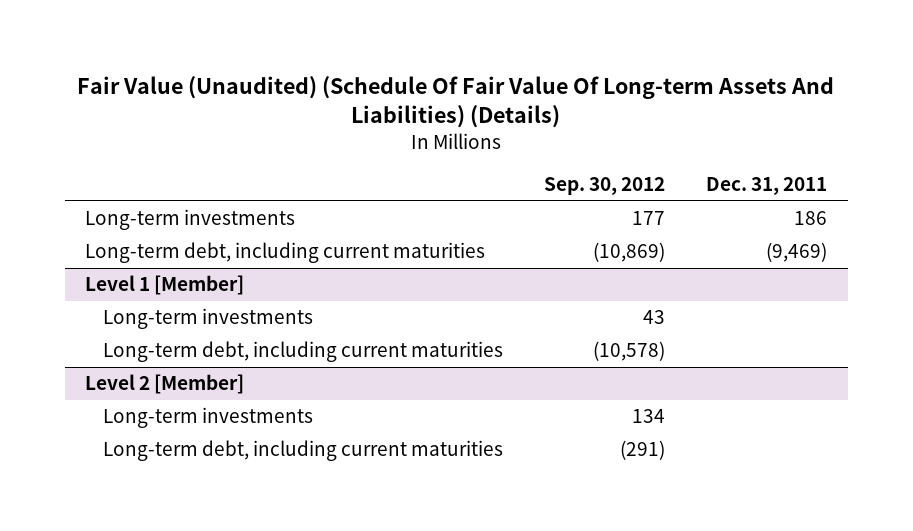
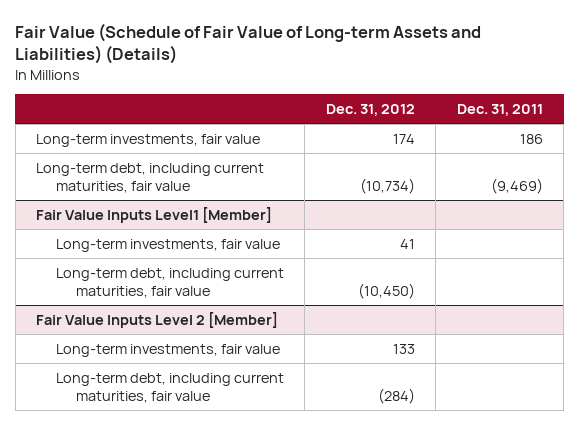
[77,76,835,129] Fair Value (Unaudited) (Schedule Of Fair Value Of Long-term Assets And Liabilities) (Details) -> [15,22,482,65] Fair Value (Schedule of Fair Value of Long-term Assets and Liabilities) (Details)
[544,177,666,196] Sep. 30, 2012 -> none
none -> [325,103,415,116] Dec. 31, 2012
[85,275,245,296] Level 1 [Member] -> none
[103,308,314,330] Long-term investments -> none
[103,341,504,363] Long-term debt, including current maturities -> none
[85,209,296,231] Long-term investments -> [36,133,261,147] Long-term investments, fair value
[85,242,486,264] Long-term debt, including current maturities -> [36,162,265,193] Long-term debt, including current maturities, fair value
none -> [36,206,273,223] Fair Value Inputs Level1 [Member]
none -> [55,238,280,252] Long-term investments, fair value
none -> [55,267,284,298] Long-term debt, including current maturities, fair value
[85,374,245,395] Level 2 [Member] -> [36,311,279,328] Fair Value Inputs Level 2 [Member]
[103,407,314,429] Long-term investments -> [55,343,280,357] Long-term investments, fair value
[103,440,504,462] Long-term debt, including current maturities -> [55,372,284,403] Long-term debt, including current maturities, fair value

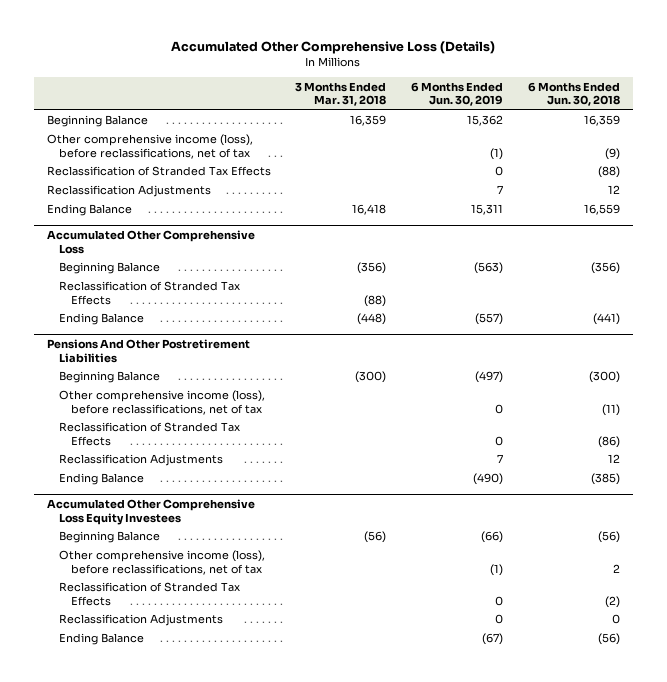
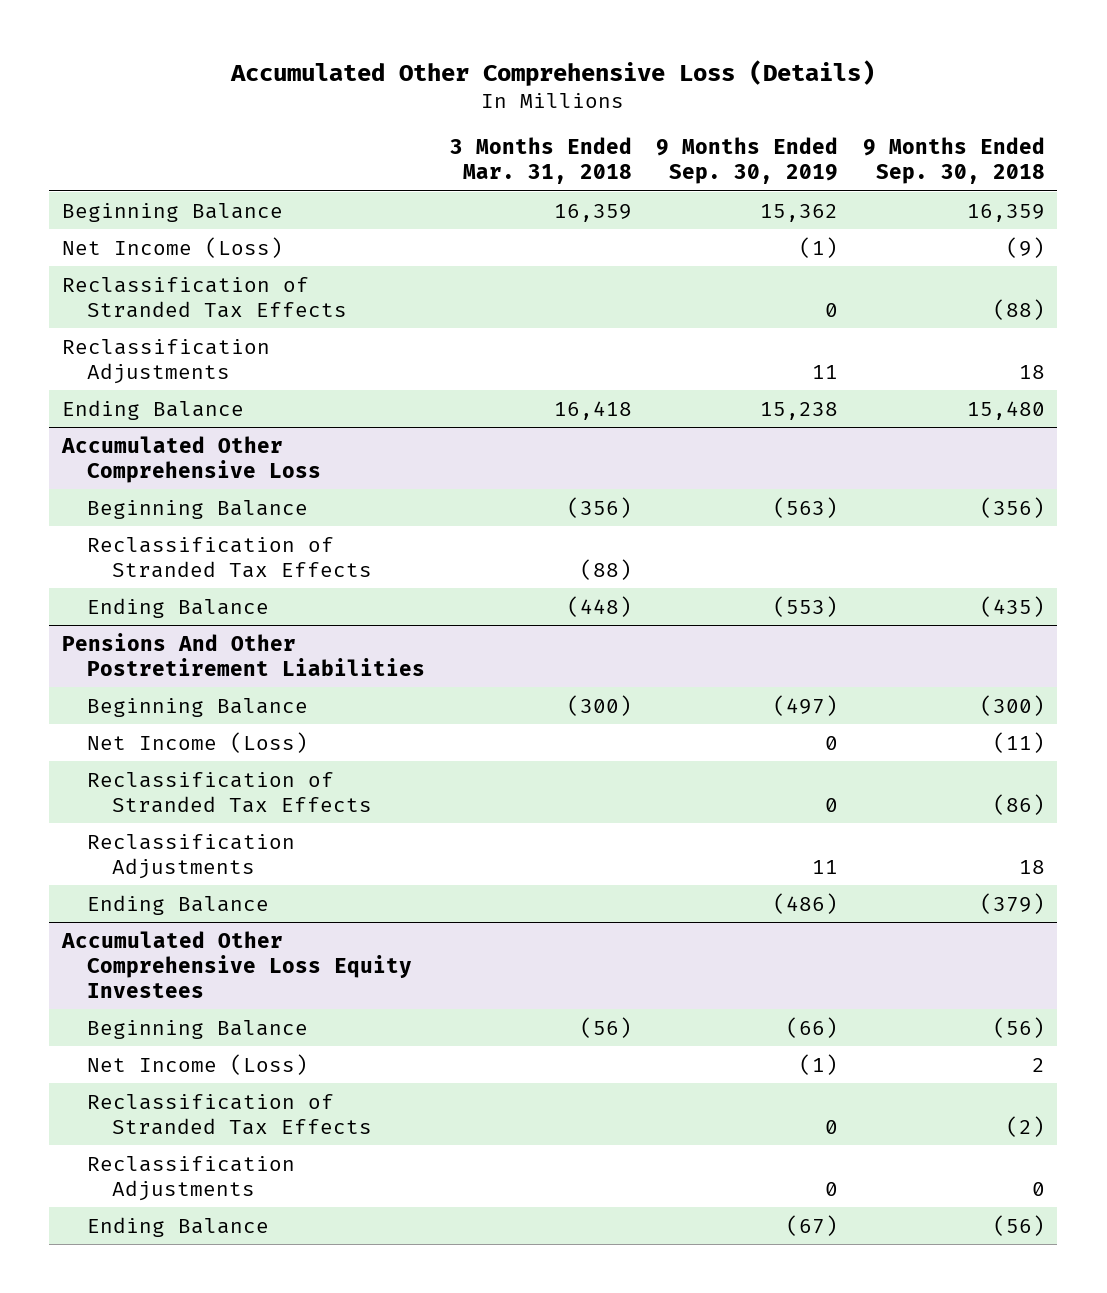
[411,81,504,107] 6 Months Ended Jun. 30, 2019 -> none
[528,81,621,107] 6 Months Ended Jun. 30, 2018 -> none
none -> [656,137,839,185] 9 Months Ended Sep. 30, 2019
none -> [862,137,1045,185] 9 Months Ended Sep. 30, 2018
[46,134,253,160] Other comprehensive income (loss), before reclassifications, net of tax -> [61,236,283,258] Net Income (Loss)
[58,390,265,416] Other comprehensive income (loss), before reclassifications, net of tax -> [86,731,308,753] Net Income (Loss)
[58,550,265,576] Other comprehensive income (loss), before reclassifications, net of tax -> [86,1053,308,1075] Net Income (Loss)

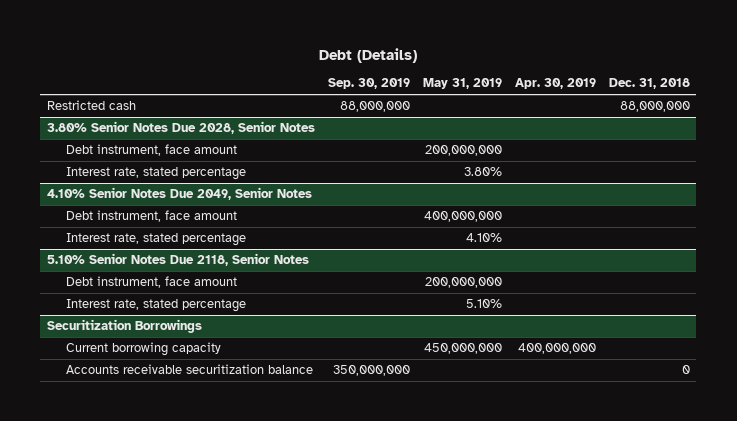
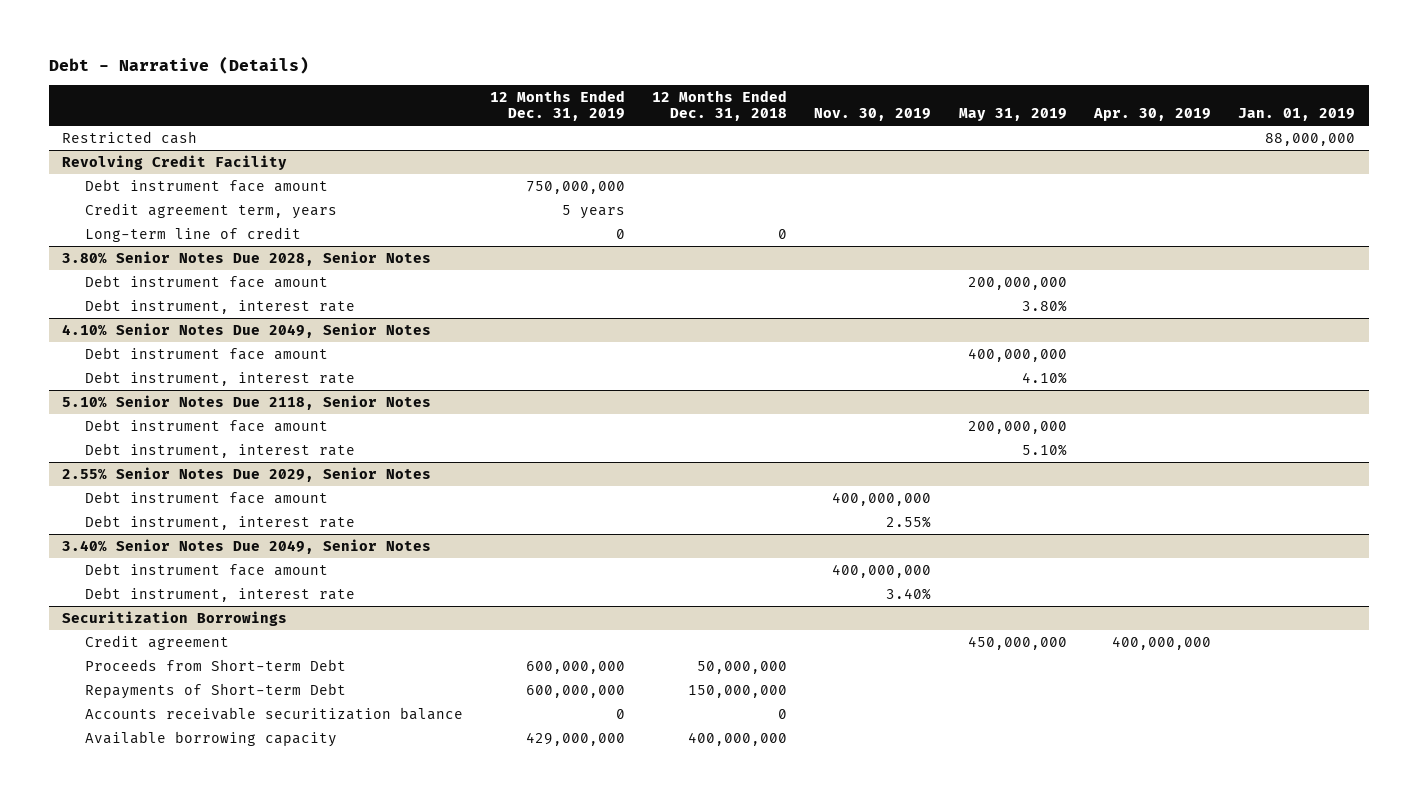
[319,47,418,63] Debt (Details) -> [48,55,309,74] Debt - Narrative (Details)
[327,78,410,90] Sep. 30, 2019 -> none
[608,78,690,90] Dec. 31, 2018 -> none
none -> [489,89,625,122] 12 Months Ended Dec. 31, 2019
none -> [652,89,788,122] 12 Months Ended Dec. 31, 2018
none -> [814,108,932,122] Nov. 30, 2019
none -> [1237,108,1355,122] Jan. 01, 2019
none -> [62,154,288,170] Revolving Credit Facility
none -> [84,178,328,192] Debt instrument face amount
none -> [84,202,337,219] Credit agreement term, years
none -> [84,226,301,242] Long-term line of credit
[66,144,238,157] Debt instrument, face amount -> [84,274,328,288] Debt instrument face amount
[66,167,247,181] Interest rate, stated percentage -> [84,298,355,314] Debt instrument, interest rate
[66,210,238,223] Debt instrument, face amount -> [84,346,328,360] Debt instrument face amount
[66,233,247,247] Interest rate, stated percentage -> [84,370,355,386] Debt instrument, interest rate
[66,276,238,289] Debt instrument, face amount -> [84,418,328,432] Debt instrument face amount
[66,299,247,313] Interest rate, stated percentage -> [84,442,355,458] Debt instrument, interest rate
none -> [62,466,432,482] 2.55% Senior Notes Due 2029, Senior Notes
none -> [84,490,328,504] Debt instrument face amount
none -> [84,514,355,530] Debt instrument, interest rate
none -> [62,538,432,554] 3.40% Senior Notes Due 2049, Senior Notes
none -> [84,562,328,576] Debt instrument face amount
none -> [84,586,355,602] Debt instrument, interest rate
[66,342,222,357] Current borrowing capacity -> [84,634,229,650] Credit agreement
none -> [84,658,346,671] Proceeds from Short-term Debt
none -> [84,682,346,699] Repayments of Short-term Debt
none -> [84,730,337,747] Available borrowing capacity

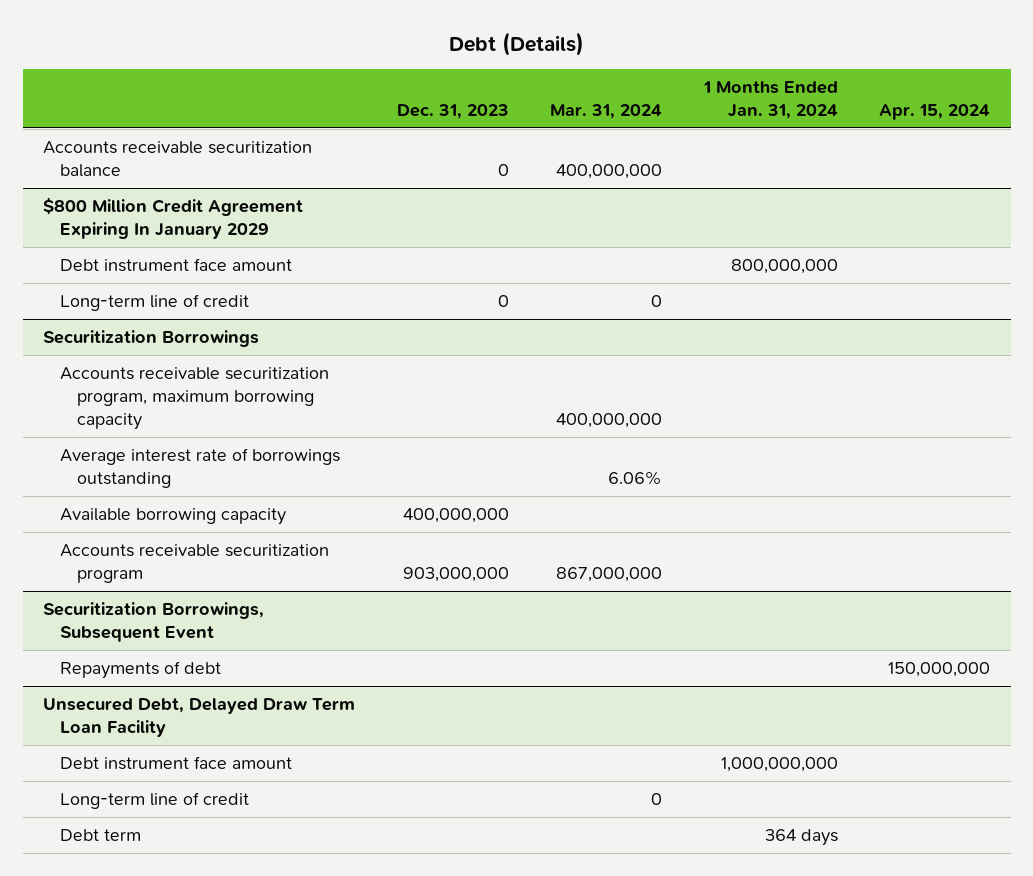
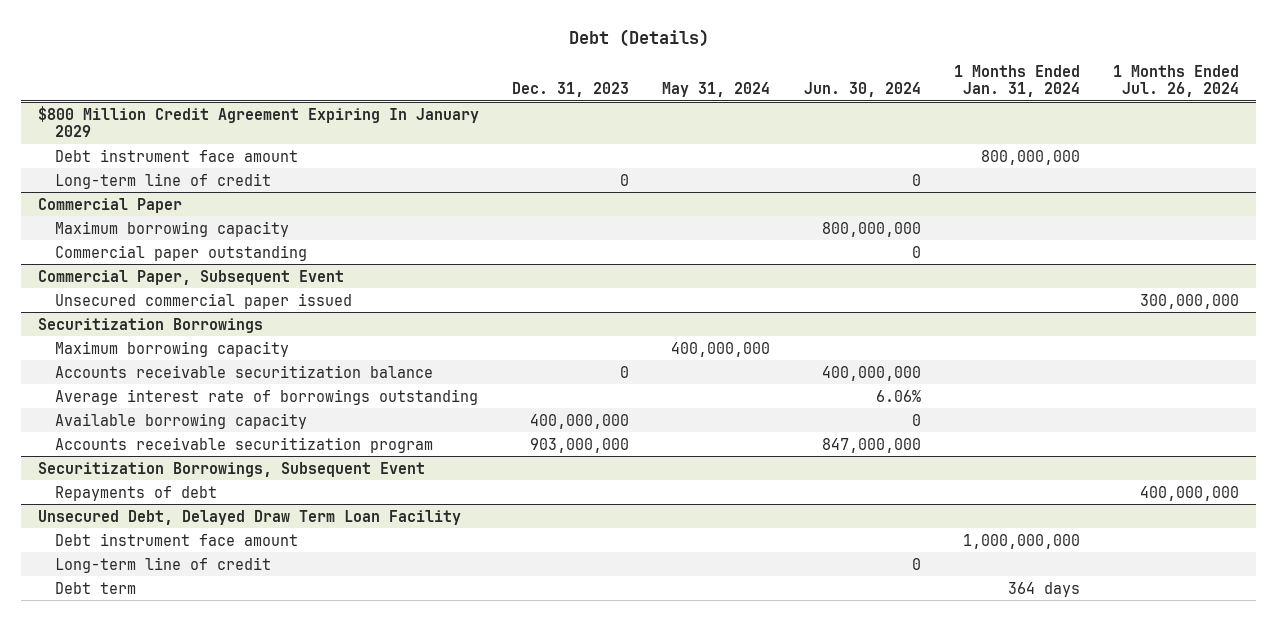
[550,104,663,120] Mar. 31, 2024 -> none
[879,104,991,121] Apr. 15, 2024 -> none
none -> [662,82,771,98] May 31, 2024
none -> [803,82,921,98] Jun. 30, 2024
none -> [1113,64,1240,98] 1 Months Ended Jul. 26, 2024
[43,140,313,178] Accounts receivable securitization balance -> none
none -> [37,197,182,213] Commercial Paper
none -> [54,220,289,237] Maximum borrowing capacity
none -> [54,244,307,261] Commercial paper outstanding
none -> [37,269,344,285] Commercial Paper, Subsequent Event
none -> [54,292,352,309] Unsecured commercial paper issued
[60,366,330,431] Accounts receivable securitization program, maximum borrowing capacity -> [54,340,289,357] Maximum borrowing capacity
none -> [54,364,433,378] Accounts receivable securitization balance

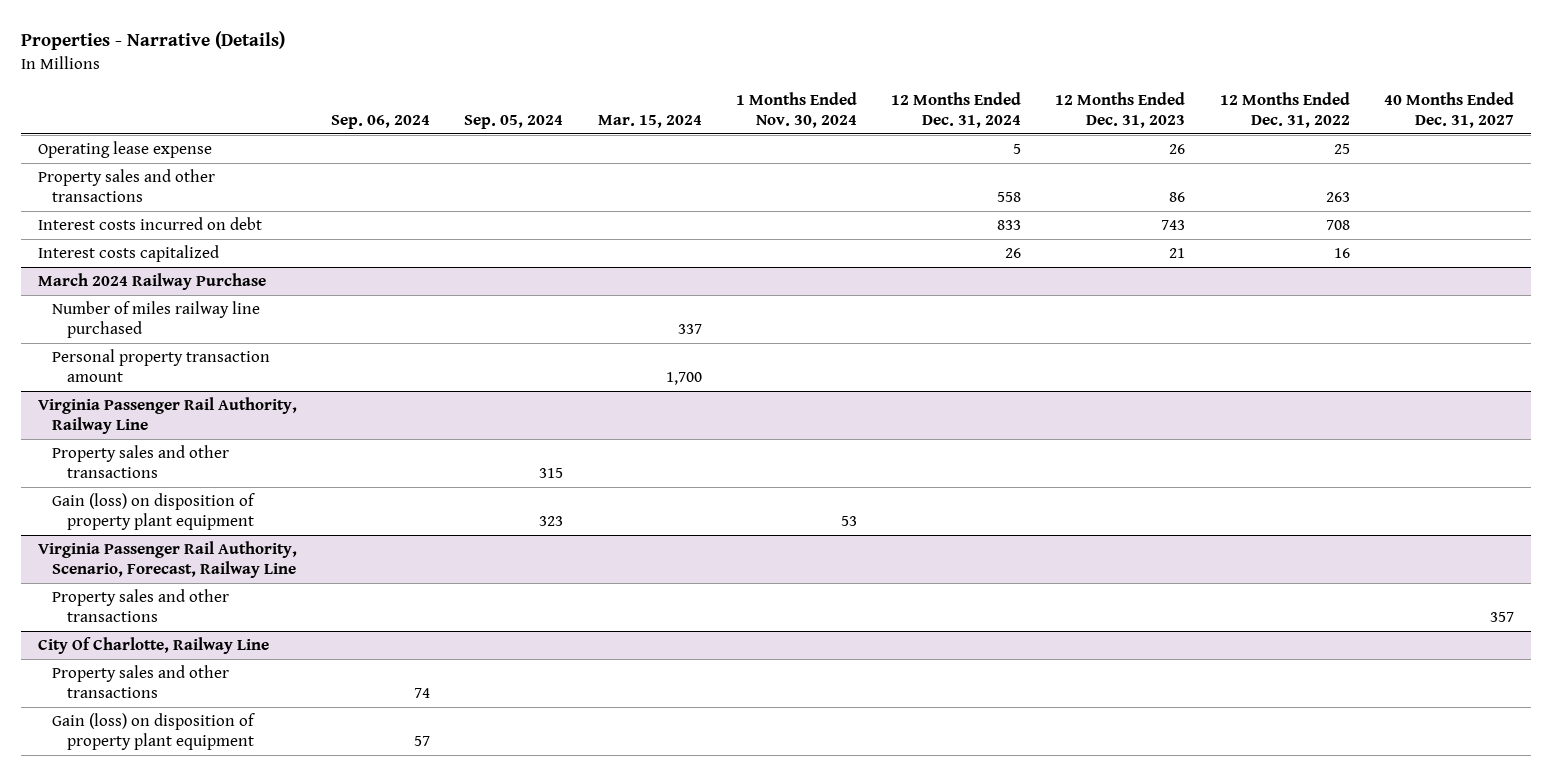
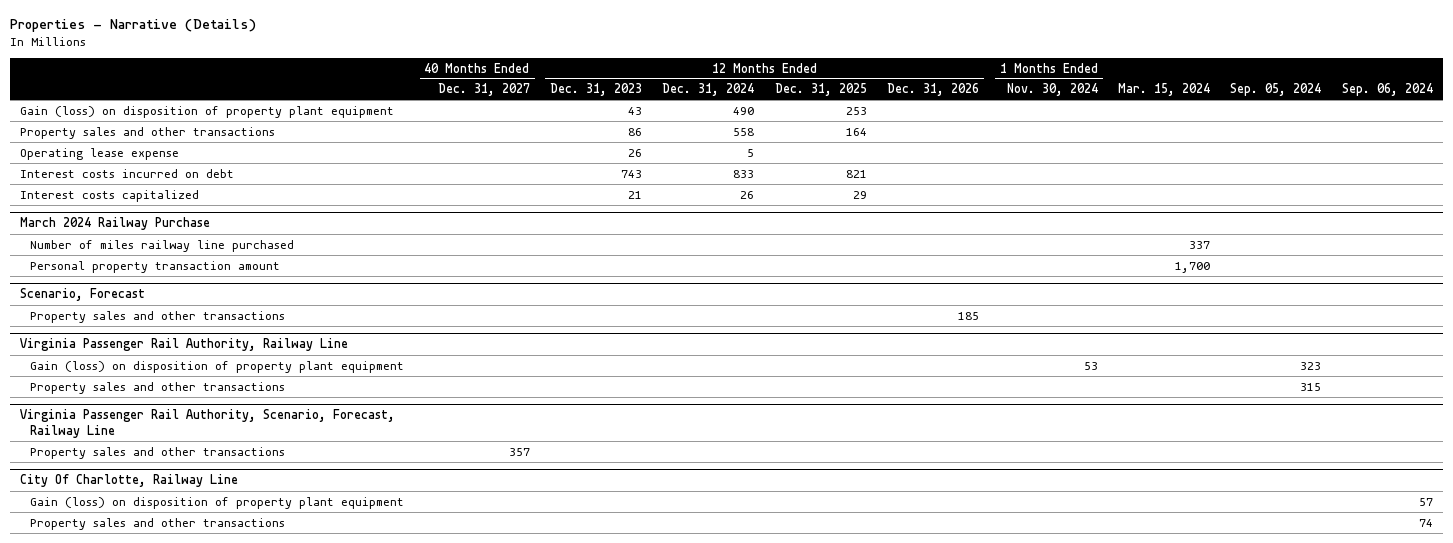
[1219,91,1350,128] 12 Months Ended Dec. 31, 2022 -> none
none -> [774,83,867,97] Dec. 31, 2025
none -> [887,83,980,97] Dec. 31, 2026
none -> [20,105,395,118] Gain (loss) on disposition of property plant equipment
[37,141,212,159] Operating lease expense -> [20,147,180,160] Operating lease expense
none -> [20,288,146,302] Scenario, Forecast
none -> [30,310,286,323] Property sales and other transactions
[52,445,230,479] Property sales and other transactions -> [30,381,286,394] Property sales and other transactions
[52,665,230,699] Property sales and other transactions -> [30,517,286,530] Property sales and other transactions

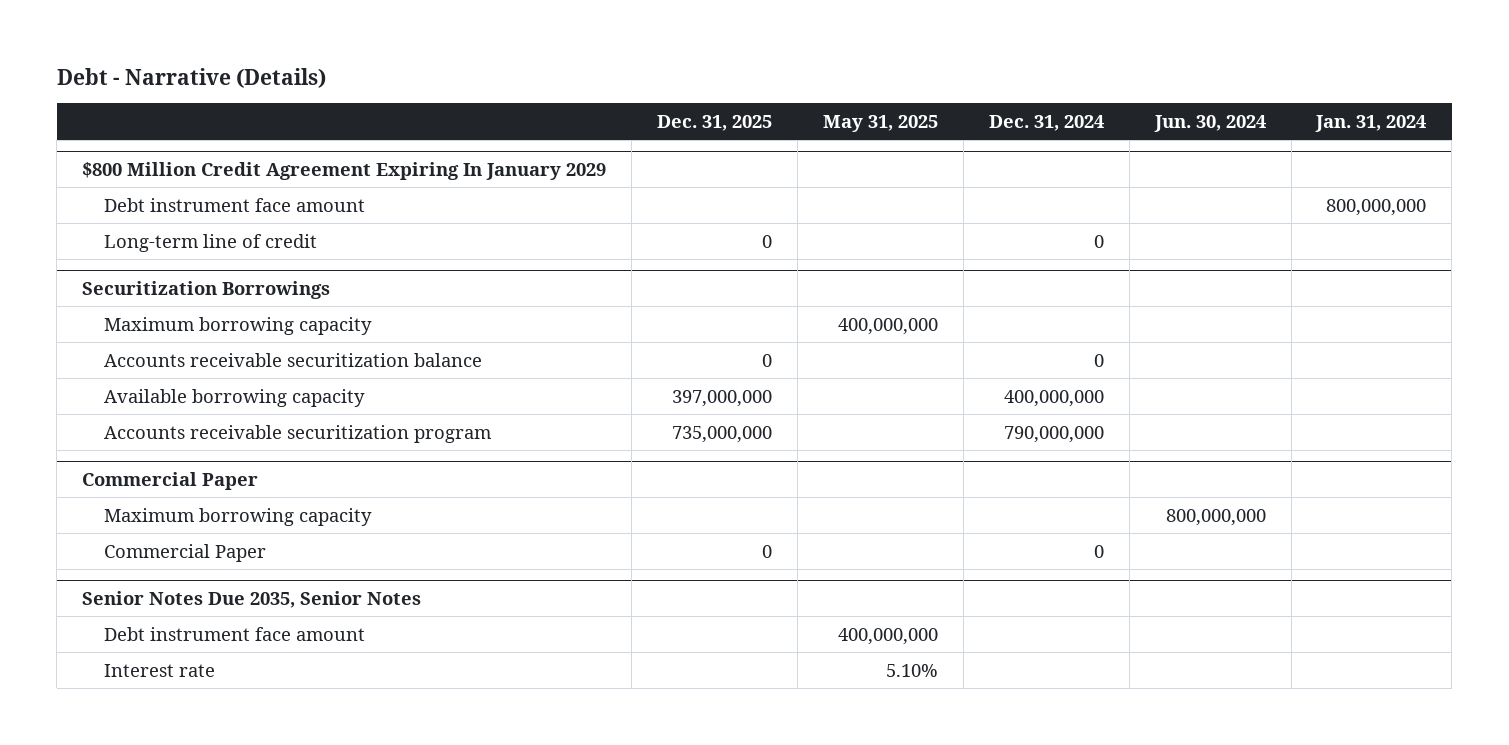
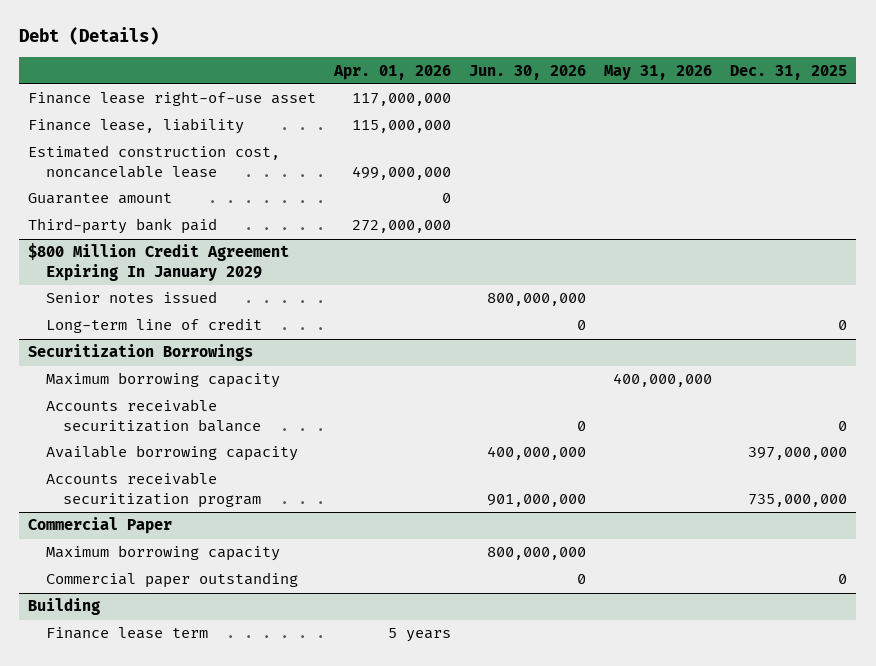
[56,67,326,88] Debt - Narrative (Details) -> [19,27,160,46] Debt (Details)
[822,114,938,132] May 31, 2025 -> none
[988,114,1104,131] Dec. 31, 2024 -> none
[1153,114,1266,132] Jun. 30, 2024 -> none
[1315,114,1427,132] Jan. 31, 2024 -> none
none -> [333,64,452,80] Apr. 01, 2026
none -> [469,64,587,80] Jun. 30, 2026
none -> [604,64,713,80] May 31, 2026
none -> [28,91,317,107] Finance lease right-of-use asset
none -> [28,118,245,135] Finance lease, liability
none -> [28,145,281,178] Estimated construction cost, noncancelable lease
none -> [28,193,173,205] Guarantee amount
none -> [28,218,218,235] Third-party bank paid
[103,197,365,212] Debt instrument face amount -> [45,291,217,304] Senior notes issued
[82,590,422,608] Senior Notes Due 2035, Senior Notes -> none
[103,626,365,641] Debt instrument face amount -> none
[103,663,215,677] Interest rate -> none
[103,543,266,562] Commercial Paper -> [45,572,298,589] Commercial paper outstanding
none -> [28,598,101,616] Building
none -> [45,627,208,640] Finance lease term

